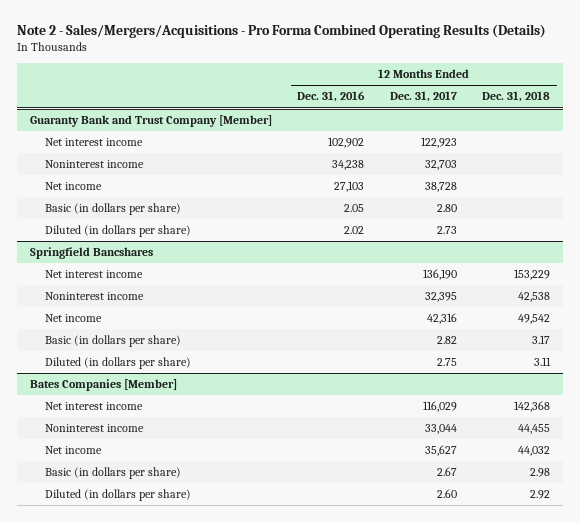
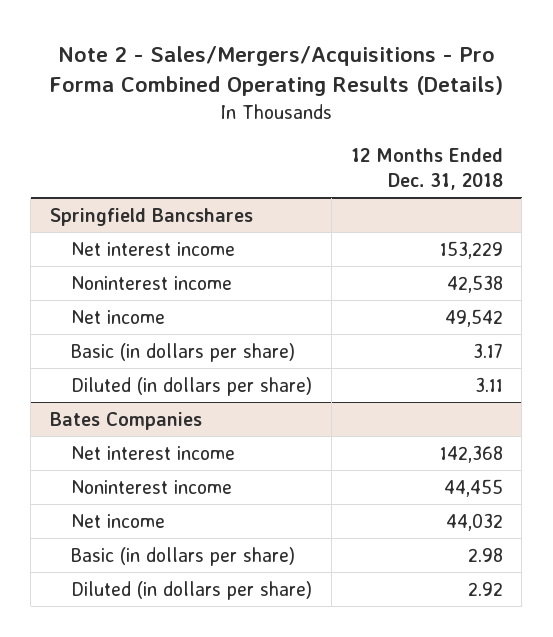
[297,91,366,103] Dec. 31, 2016 -> none
[389,91,457,103] Dec. 31, 2017 -> none
[29,115,272,128] Guaranty Bank and Trust Company [Member] -> none
[45,138,144,147] Net interest income -> none
[45,160,145,169] Noninterest income -> none
[45,182,103,191] Net income -> none
[45,203,182,216] Basic (in dollars per share) -> none
[45,225,192,238] Diluted (in dollars per share) -> none
[29,379,177,392] Bates Companies [Member] -> [50,411,203,430] Bates Companies

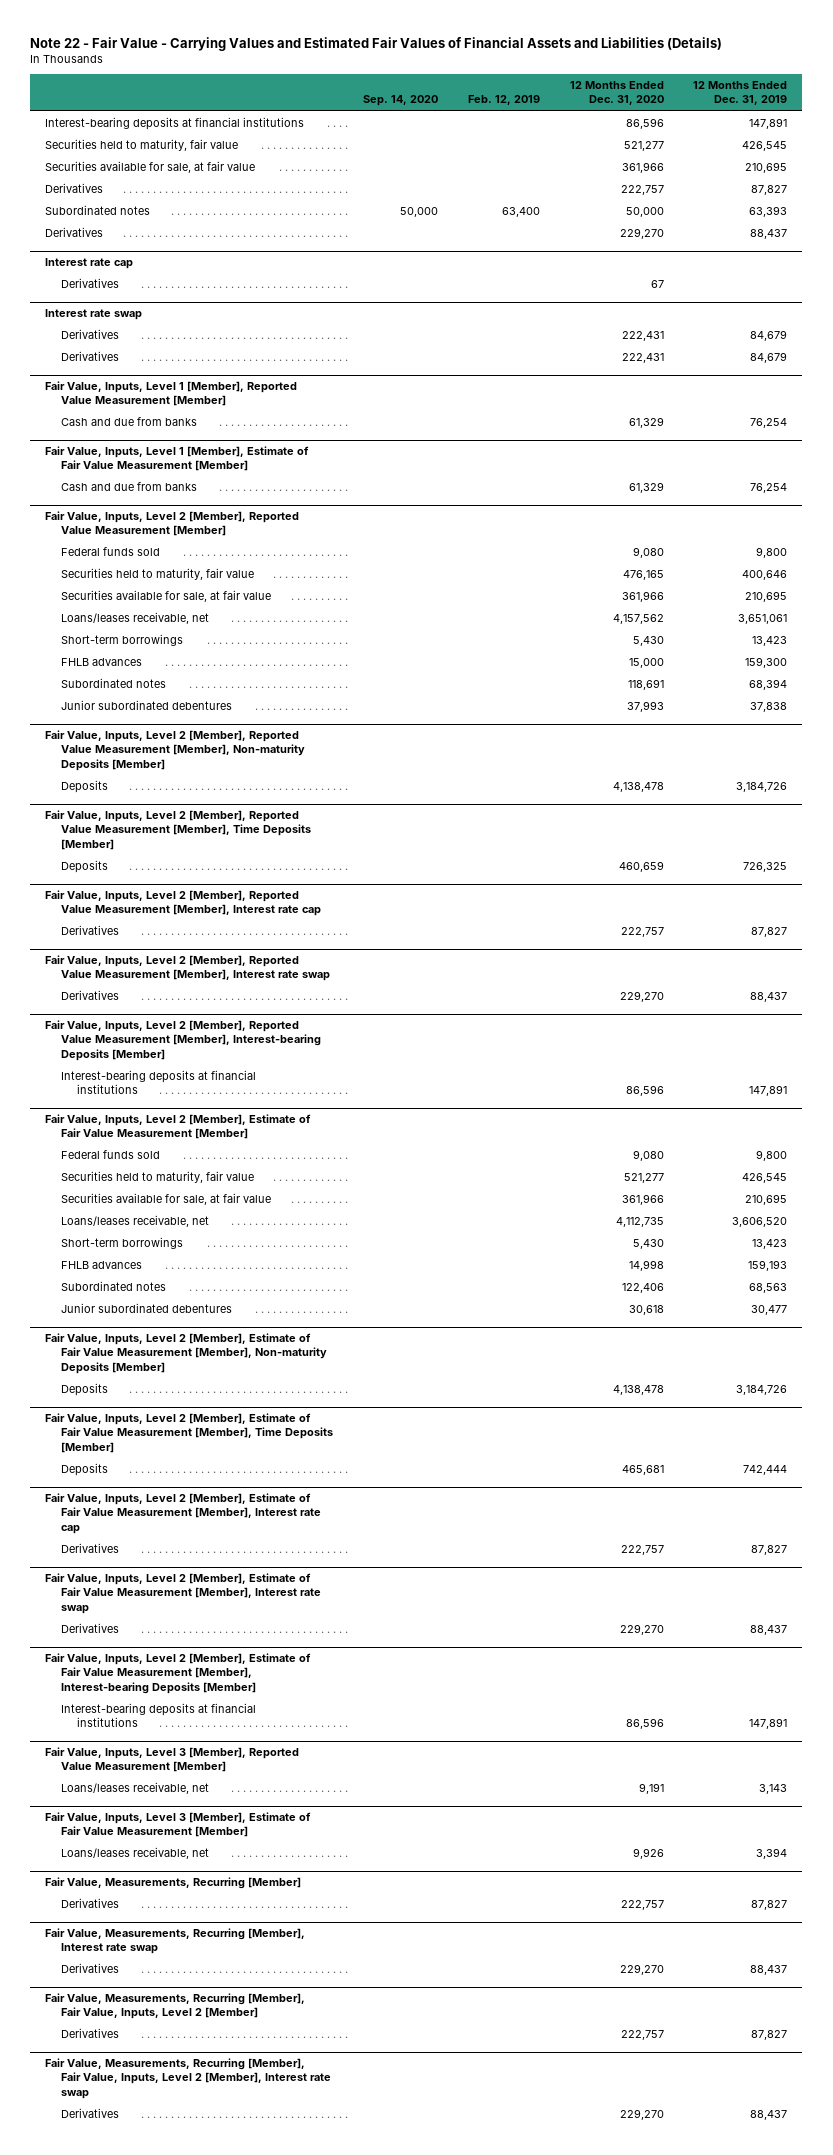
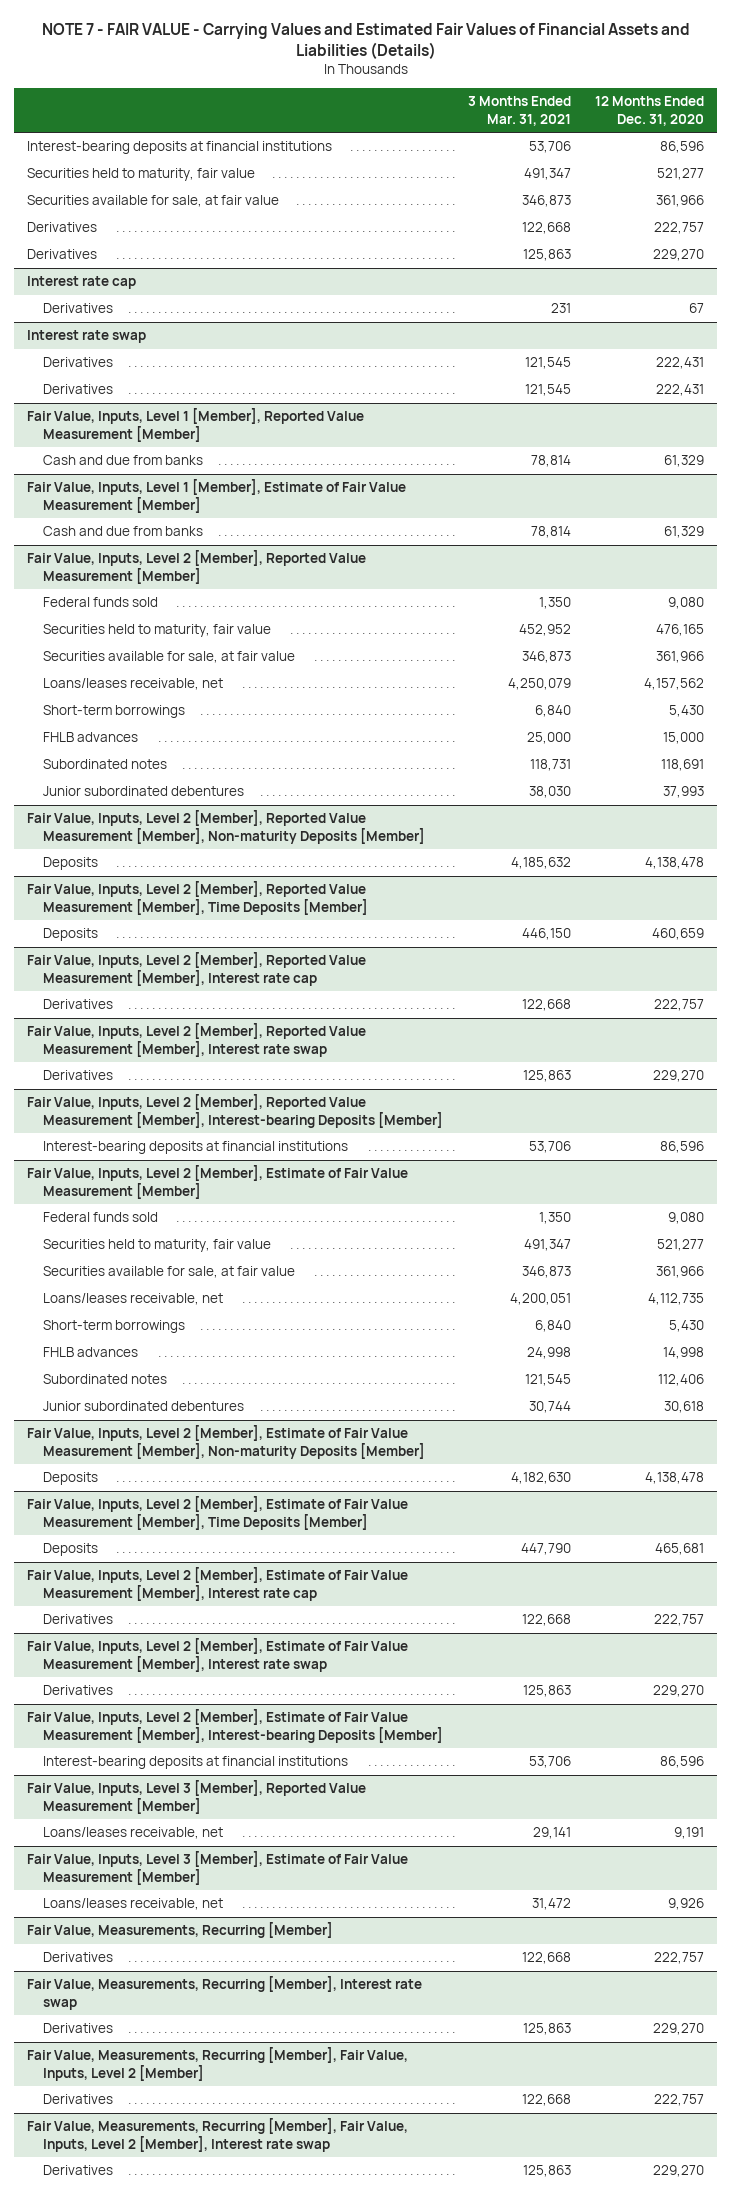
[30,36,723,51] Note 22 - Fair Value - Carrying Values and Estimated Fair Values of Financial Assets and Liabilities (Details) -> [41,23,690,60] NOTE 7 - FAIR VALUE - Carrying Values and Estimated Fair Values of Financial Assets and Liabilities (Details)
[362,95,438,107] Sep. 14, 2020 -> none
[467,95,540,106] Feb. 12, 2019 -> none
[693,81,788,106] 12 Months Ended Dec. 31, 2019 -> none
none -> [467,96,571,126] 3 Months Ended Mar. 31, 2021
[45,205,151,216] Subordinated notes -> none
[621,1283,664,1294] 122,406 -> [658,1374,705,1387] 112,406

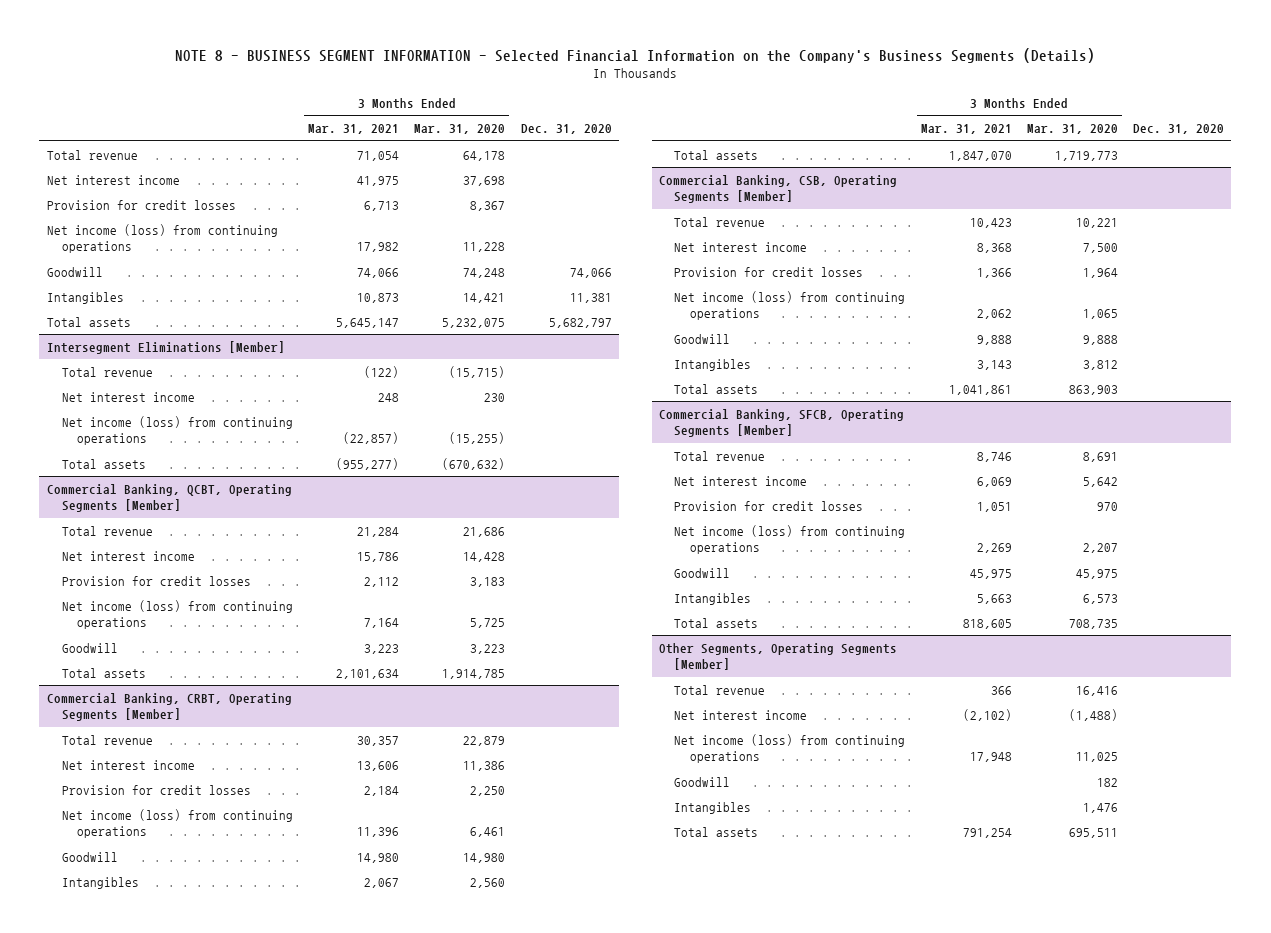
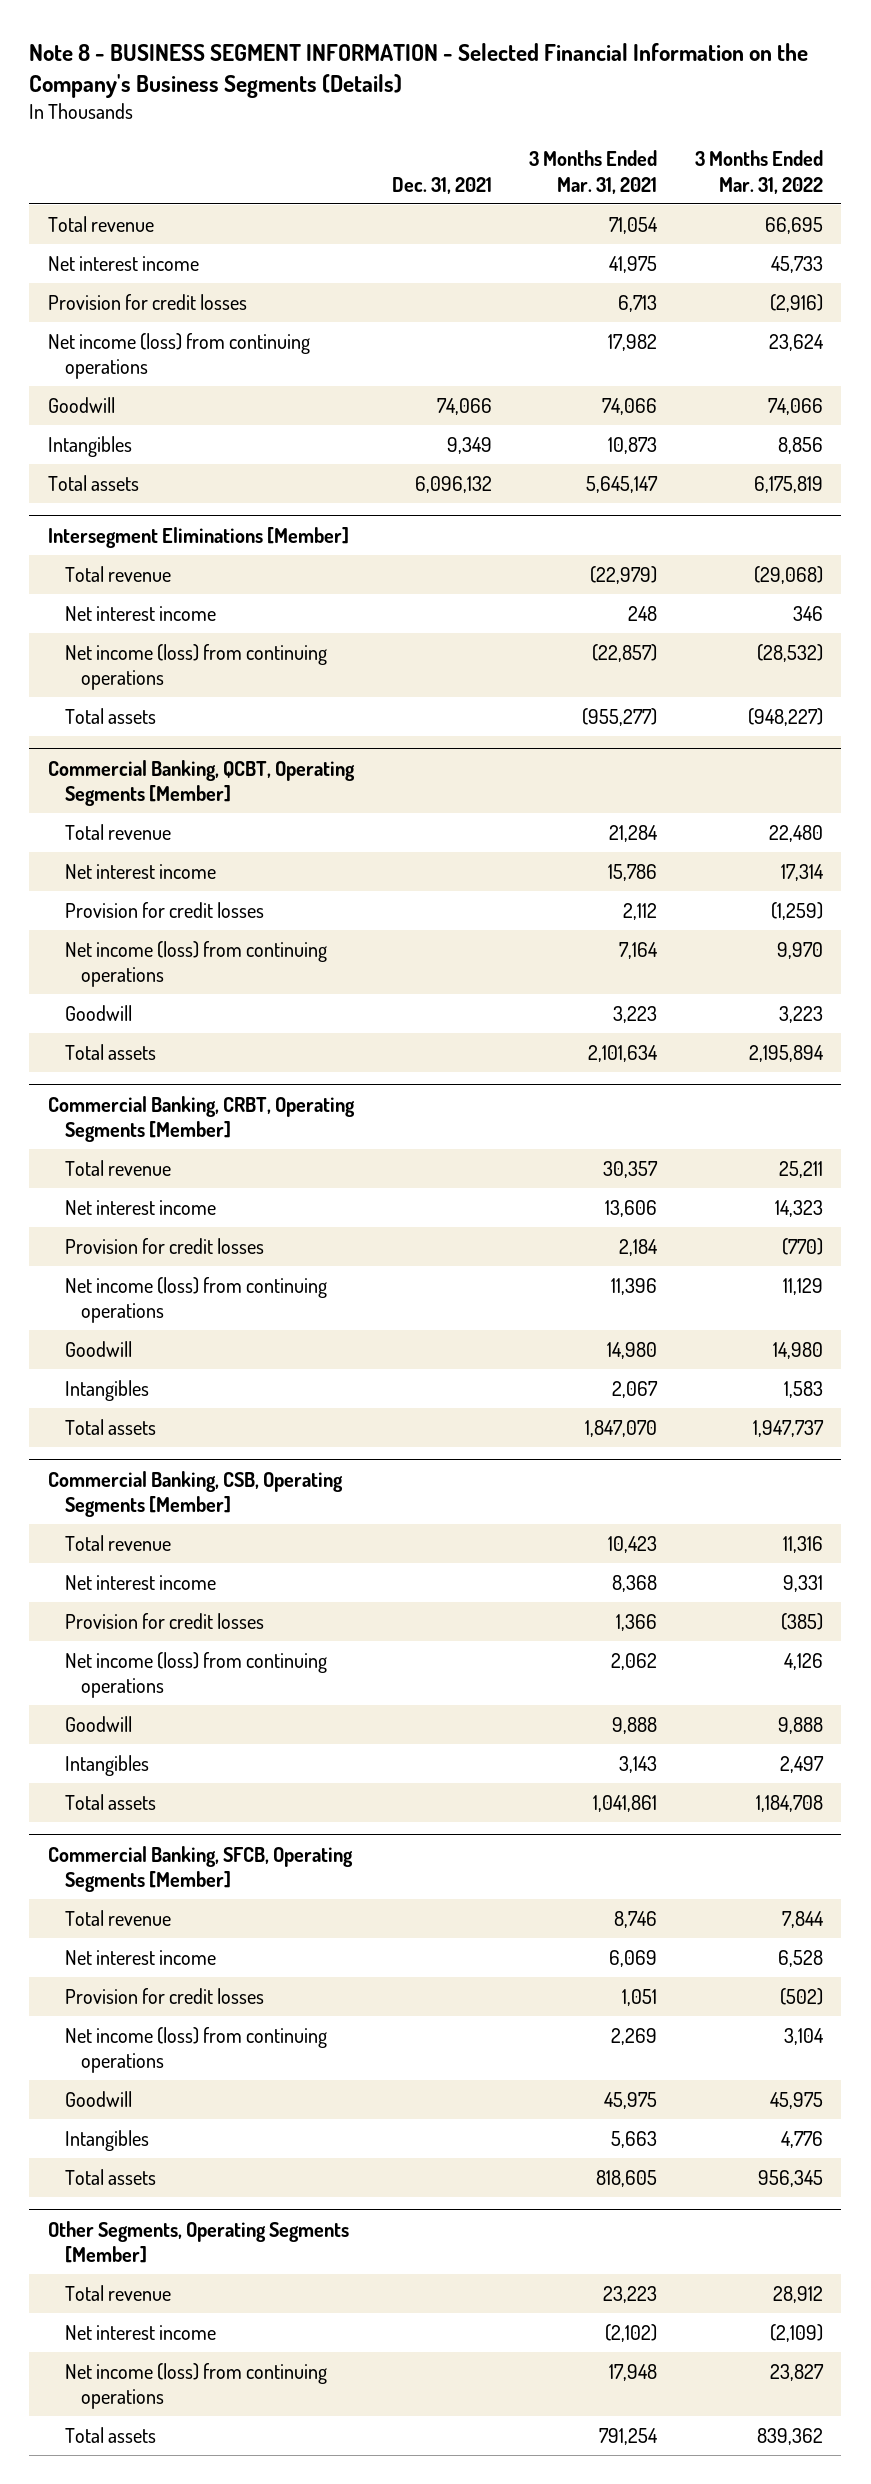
[175,47,1096,63] NOTE 8 - BUSINESS SEGMENT INFORMATION - Selected Financial Information on the Company's Business Segments (Details) -> [29,42,809,98] Note 8 - BUSINESS SEGMENT INFORMATION - Selected Financial Information on the Company's Business Segments (Details)
[414,124,506,135] Mar. 31, 2020 -> none
[520,124,612,135] Dec. 31, 2020 -> none
none -> [391,176,492,194] Dec. 31, 2021
none -> [694,150,823,194] 3 Months Ended Mar. 31, 2022
[364,365,400,378] (122) -> [590,565,658,584] (22,979)
[990,685,1012,695] 366 -> [603,2285,658,2303] 23,223
[674,776,731,787] Goodwill -> none
[674,801,752,814] Intangibles -> none

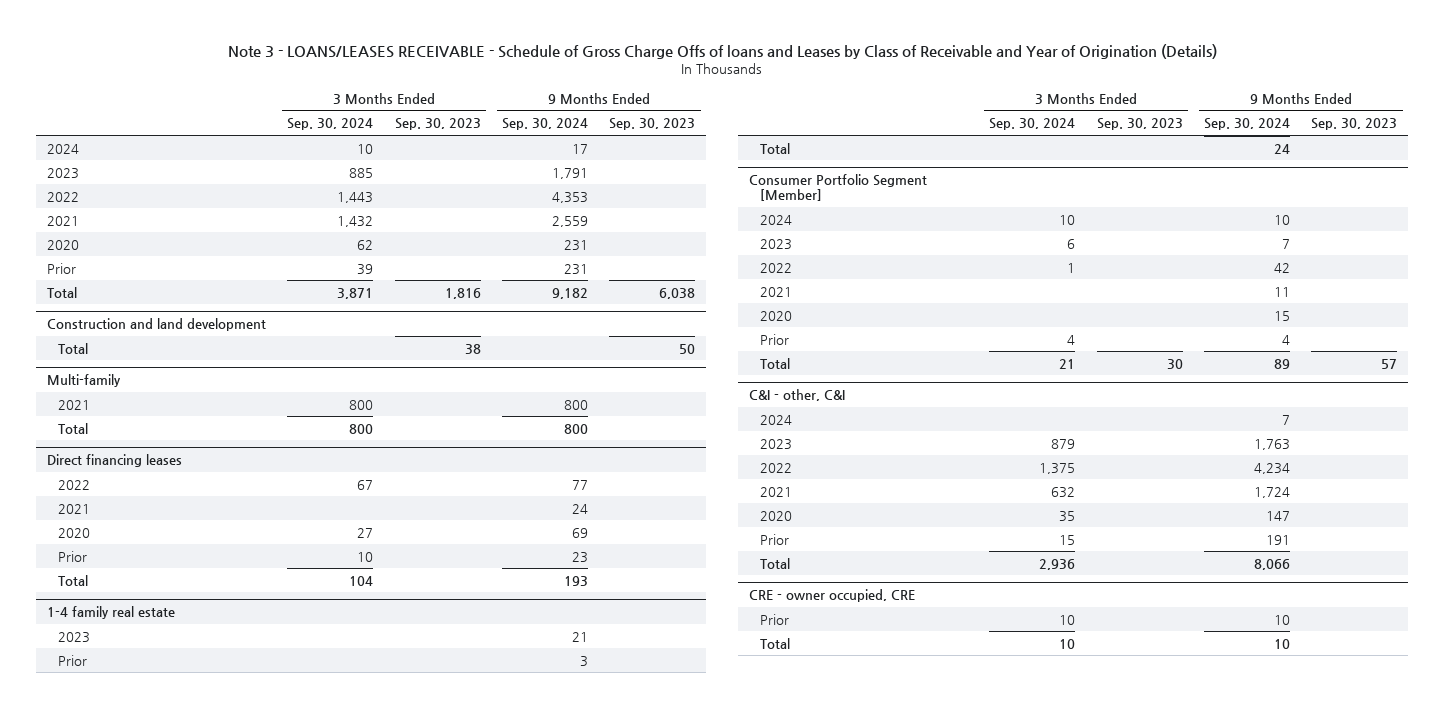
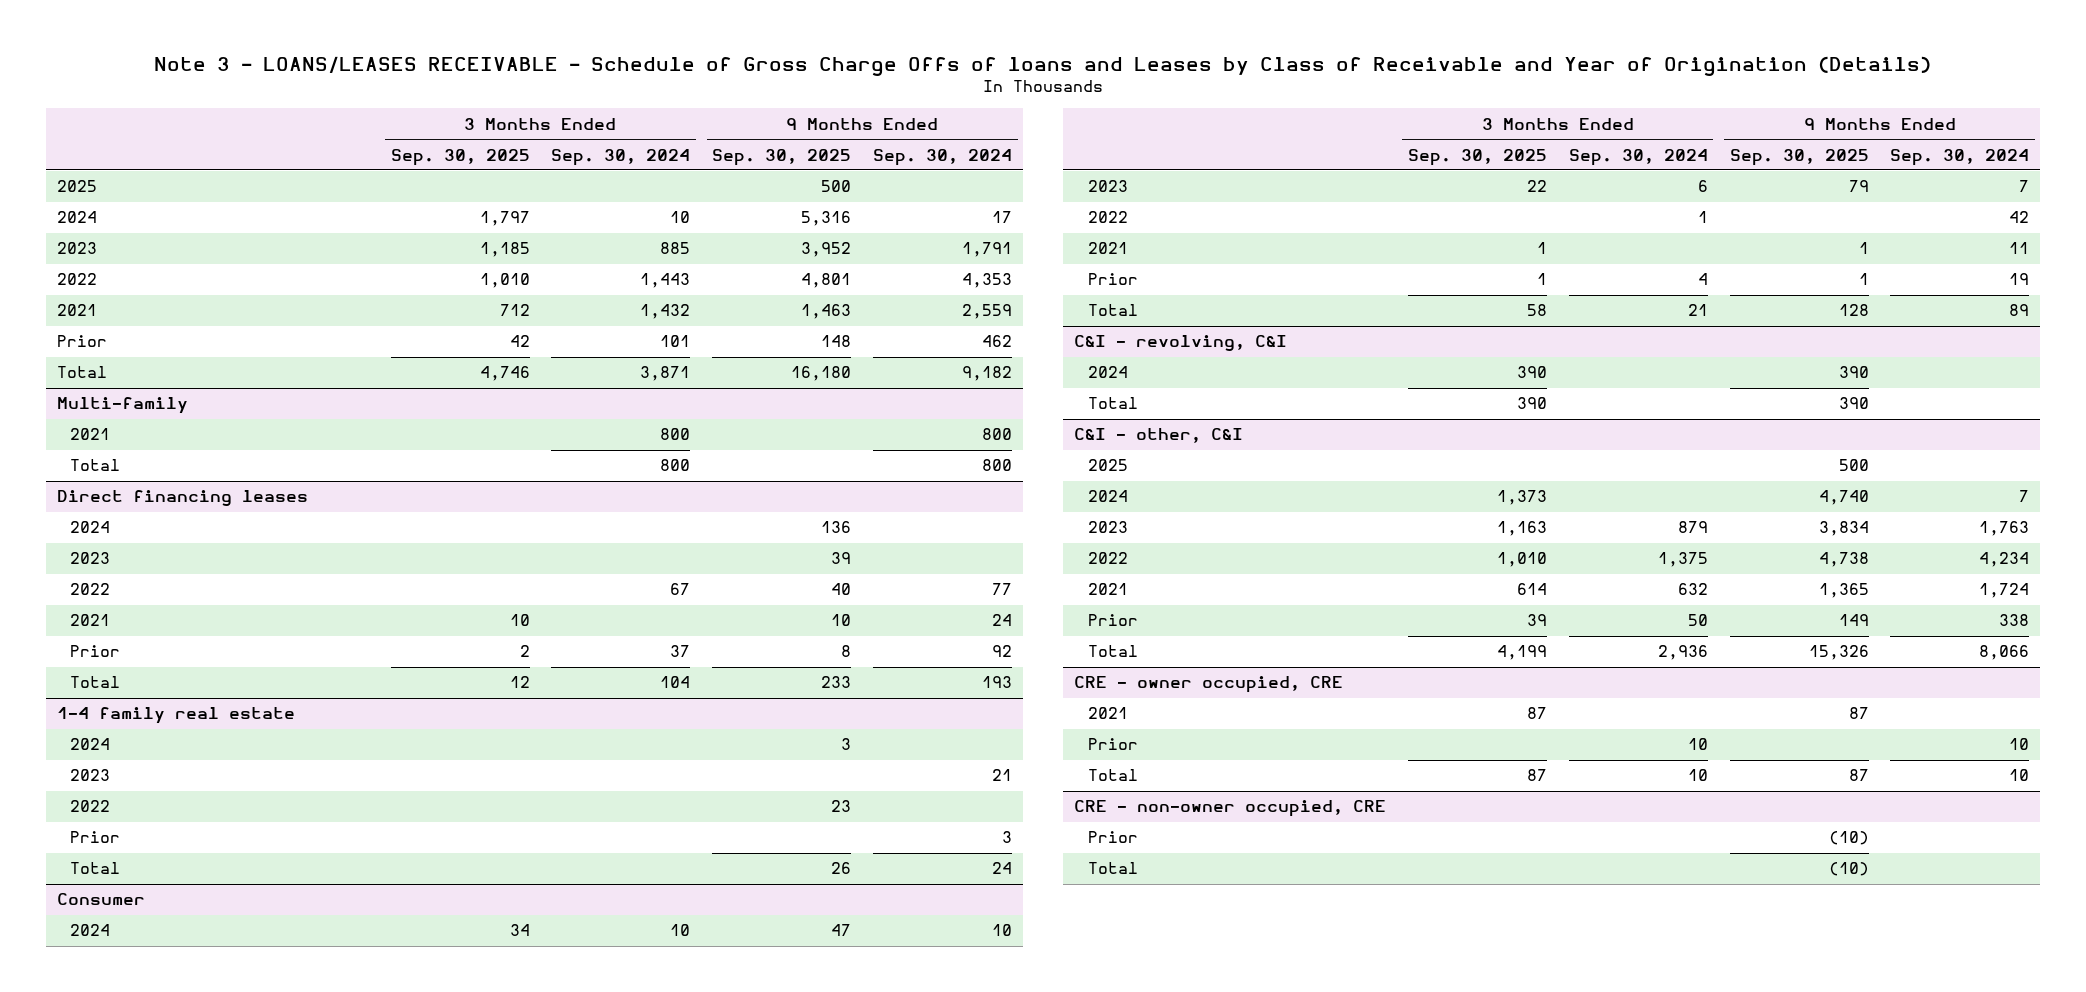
[394,118,481,131] Sep. 30, 2023 -> none
[609,118,696,131] Sep. 30, 2023 -> none
none -> [390,148,530,166] Sep. 30, 2025
none -> [712,148,852,166] Sep. 30, 2025
none -> [56,180,97,193] 2025
[47,239,80,250] 2020 -> none
[357,263,374,275] 39 -> [660,335,691,348] 101
[564,263,589,275] 231 -> [982,335,1013,348] 462
[47,318,267,332] Construction and land development -> none
[58,342,89,354] Total -> none
none -> [70,521,111,534] 2024
none -> [70,552,111,565] 2023
[58,527,91,538] 2020 -> none
[357,551,374,562] 10 -> [670,645,691,658] 37
[572,551,589,563] 23 -> [992,645,1013,658] 92
none -> [70,738,111,751] 2024
none -> [70,800,111,813] 2022
[748,174,927,202] Consumer Portfolio Segment [Member] -> [56,893,145,906] Consumer
[759,310,792,321] 2020 -> none
[1281,334,1290,345] 4 -> [2009,273,2030,286] 19
none -> [1074,335,1288,352] C&I - revolving, C&I
none -> [1087,366,1128,379] 2024
none -> [1087,397,1138,410] Total
none -> [1087,459,1128,472] 2025
[759,510,792,521] 2020 -> none
[1059,534,1076,545] 15 -> [1687,614,1708,627] 50
[1265,534,1290,545] 191 -> [1999,614,2030,627] 338
none -> [1087,707,1128,720] 2021
none -> [1074,800,1387,818] CRE - non-owner occupied, CRE
none -> [1087,831,1138,844] Prior
none -> [1087,862,1138,875] Total

